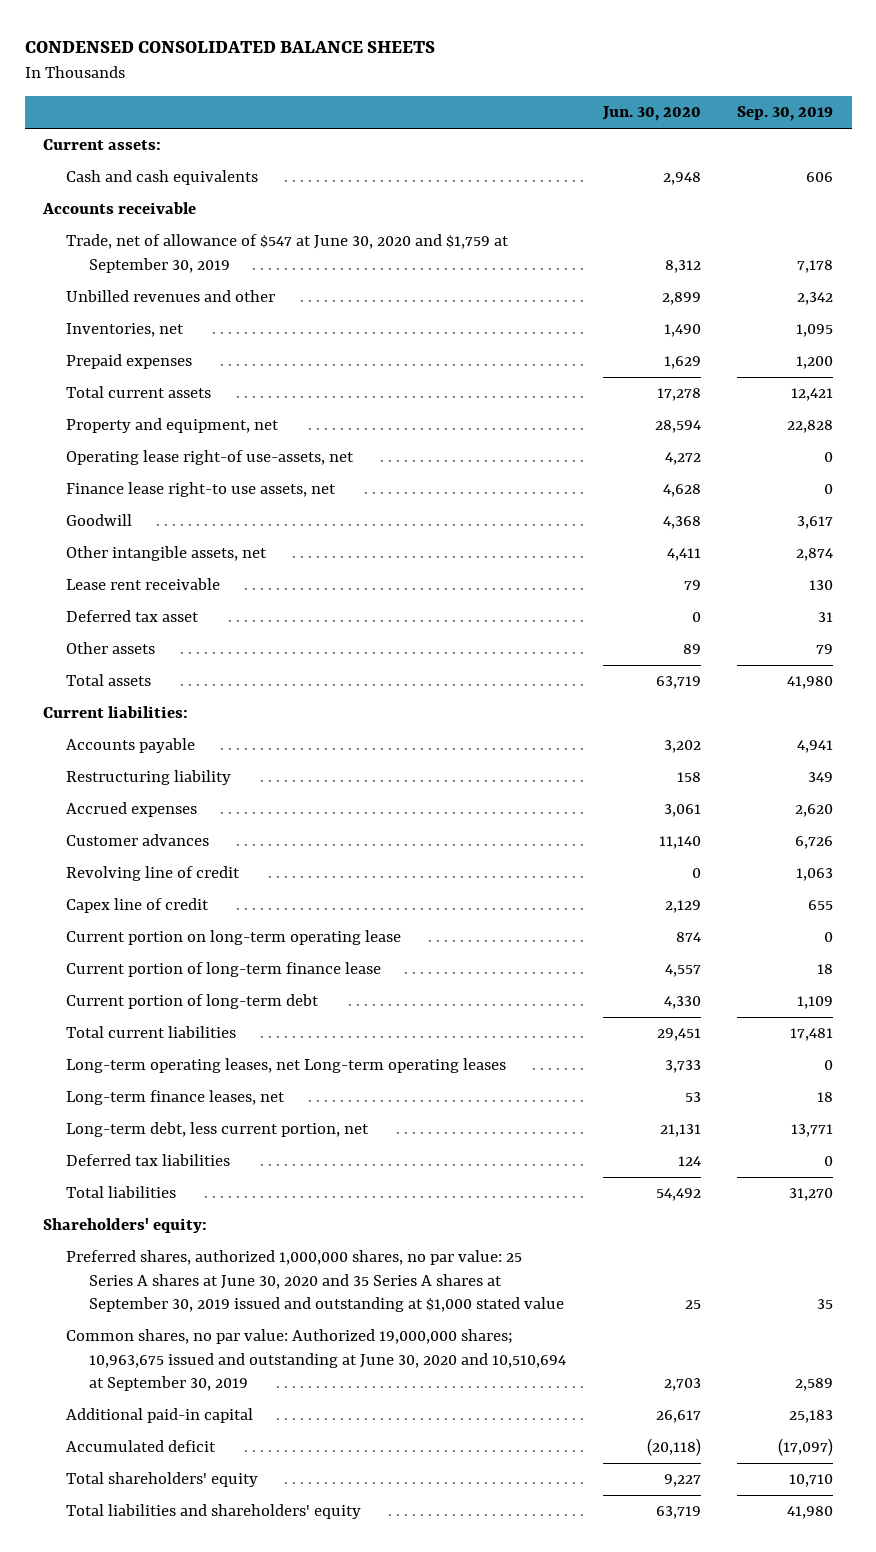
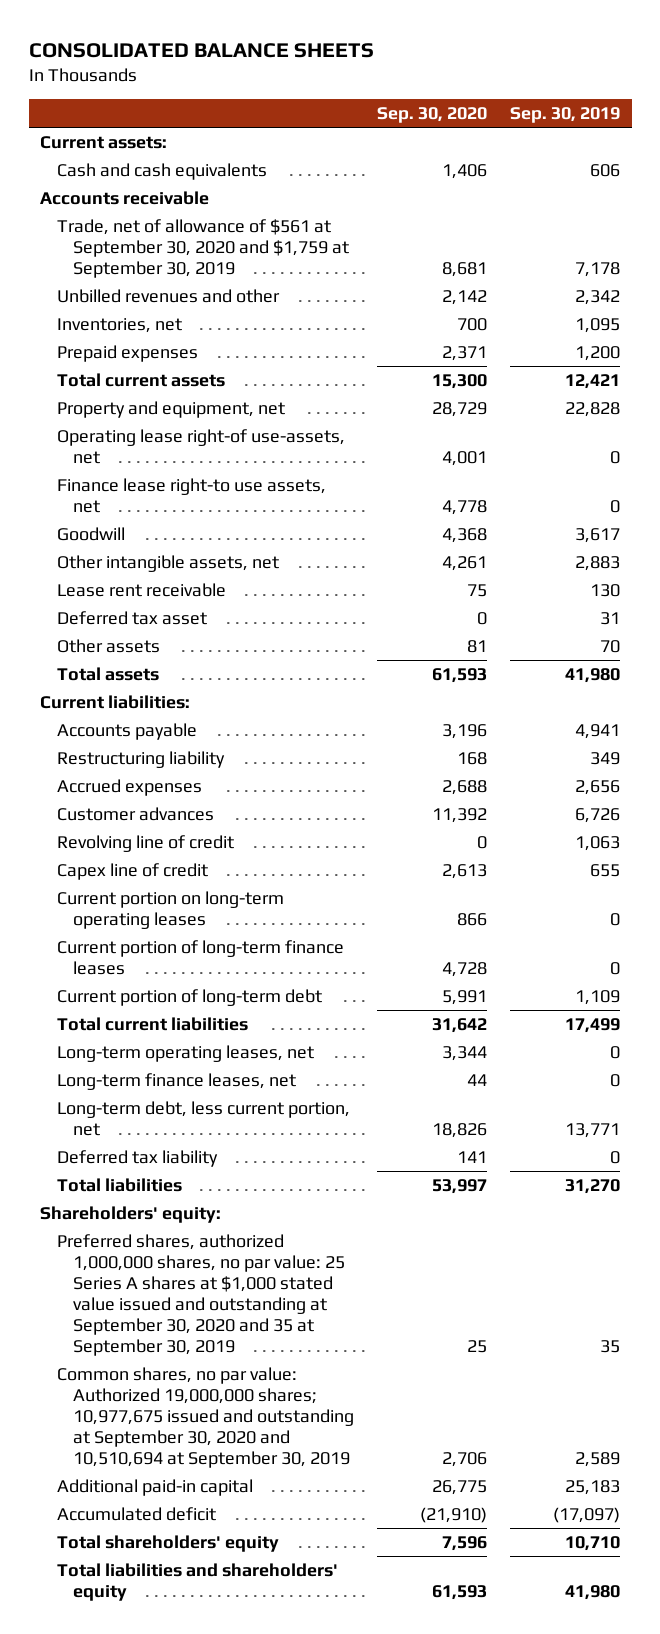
[24,40,435,53] CONDENSED CONSOLIDATED BALANCE SHEETS -> [28,42,374,58] CONSOLIDATED BALANCE SHEETS
[601,106,701,122] Jun. 30, 2020 -> none
none -> [377,107,488,124] Sep. 30, 2020
[65,234,509,273] Trade, net of allowance of $547 at June 30, 2020 and $1,759 at September 30, 2019 -> [56,218,350,278] Trade, net of allowance of $561 at September 30, 2020 and $1,759 at September 30, 2019
[796,548,834,562] 2,874 -> [575,555,621,571] 2,883
[816,644,834,655] 79 -> [600,639,621,653] 70
[795,804,834,818] 2,620 -> [575,779,621,795] 2,656
[65,930,401,946] Current portion on long-term operating lease -> [56,890,284,929] Current portion on long-term operating leases
[65,962,381,978] Current portion of long-term finance lease -> [56,939,344,975] Current portion of long-term finance leases
[817,964,834,975] 18 -> [610,961,621,975] 0
[790,1028,834,1042] 17,481 -> [565,1017,621,1033] 17,499
[65,1058,506,1074] Long-term operating leases, net Long-term operating leases -> [56,1044,314,1062] Long-term operating leases, net
[817,1092,834,1103] 18 -> [610,1073,621,1087] 0
[65,1154,230,1167] Deferred tax liabilities -> [56,1149,218,1167] Deferred tax liability
[65,1250,564,1313] Preferred shares, authorized 1,000,000 shares, no par value: 25 Series A shares at June 30, 2020 and 35 Series A shares at September 30, 2019 issued and outstanding at $1,000 stated value -> [56,1233,346,1356] Preferred shares, authorized 1,000,000 shares, no par value: 25 Series A shares at $1,000 stated value issued and outstanding at September 30, 2020 and 35 at September 30, 2019
[65,1329,566,1392] Common shares, no par value: Authorized 19,000,000 shares; 10,963,675 issued and outstanding at June 30, 2020 and 10,510,694 at September 30, 2019 -> [56,1366,355,1468] Common shares, no par value: Authorized 19,000,000 shares; 10,977,675 issued and outstanding at September 30, 2020 and 10,510,694 at September 30, 2019

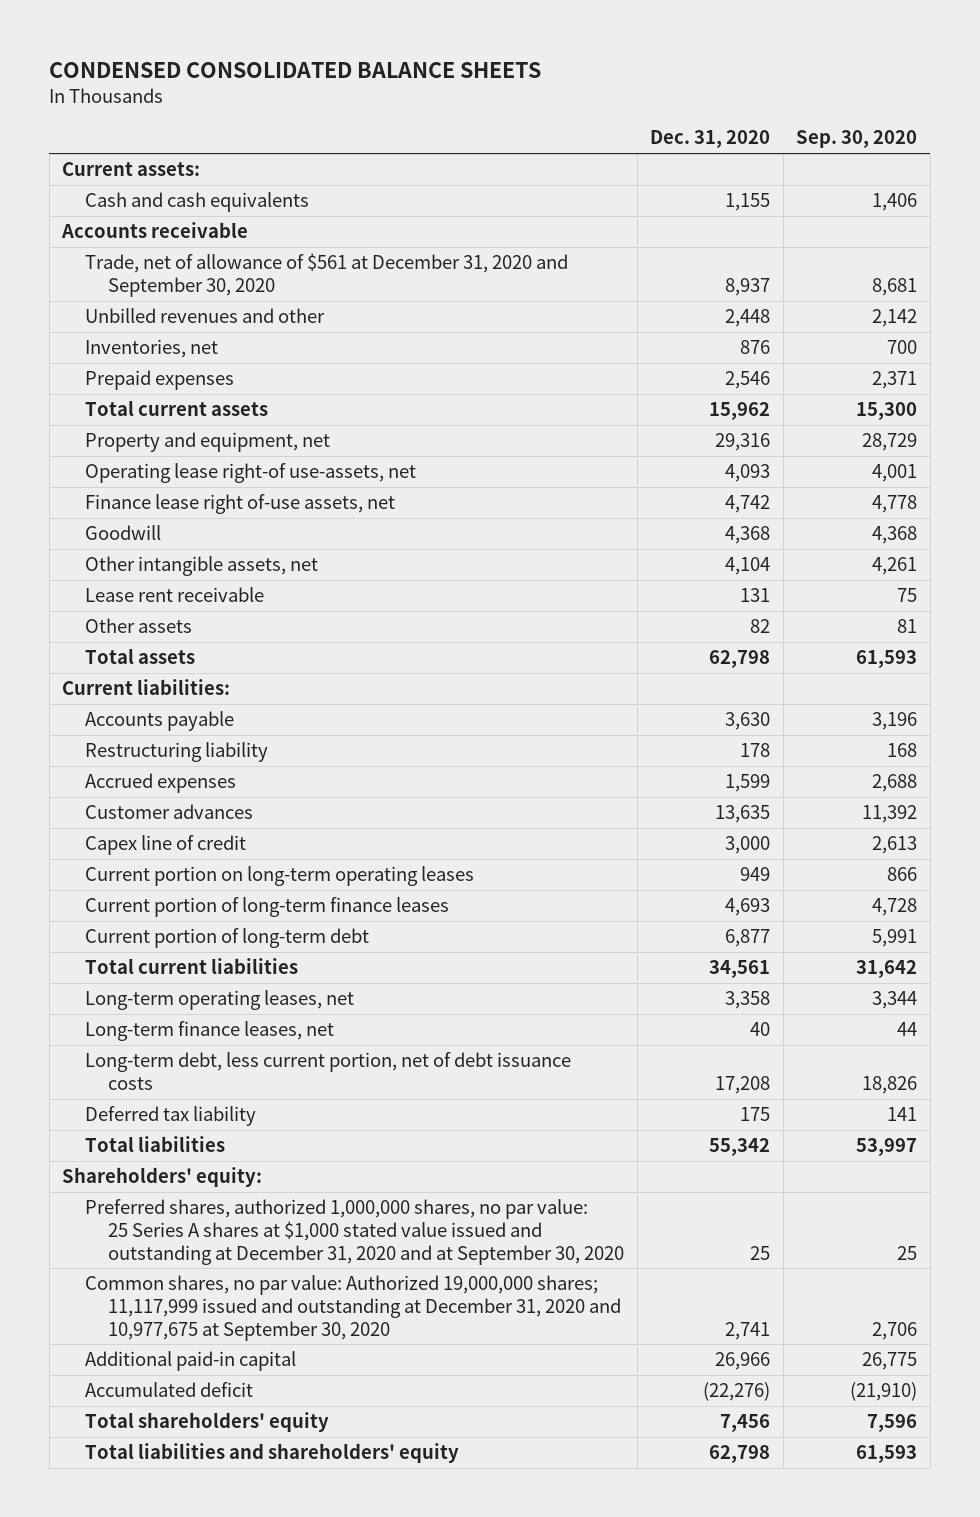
[28,42,374,58] CONSOLIDATED BALANCE SHEETS -> [49,62,542,79] CONDENSED CONSOLIDATED BALANCE SHEETS
[510,107,621,124] Sep. 30, 2019 -> none
none -> [650,130,771,149] Dec. 31, 2020
[56,218,350,278] Trade, net of allowance of $561 at September 30, 2020 and $1,759 at September 30, 2019 -> [85,253,569,298] Trade, net of allowance of $561 at December 31, 2020 and September 30, 2020
[56,477,326,513] Finance lease right-to use assets, net -> [85,494,396,515] Finance lease right of-use assets, net
[56,610,207,625] Deferred tax asset -> none
[56,834,234,852] Revolving line of credit -> none
[56,1100,350,1136] Long-term debt, less current portion, net -> [85,1052,572,1091] Long-term debt, less current portion, net of debt issuance costs
[56,1233,346,1356] Preferred shares, authorized 1,000,000 shares, no par value: 25 Series A shares at $1,000 stated value issued and outstanding at September 30, 2020 and 35 at September 30, 2019 -> [85,1199,625,1265] Preferred shares, authorized 1,000,000 shares, no par value: 25 Series A shares at $1,000 stated value issued and outstanding at December 31, 2020 and at September 30, 2020
[56,1366,355,1468] Common shares, no par value: Authorized 19,000,000 shares; 10,977,675 issued and outstanding at September 30, 2020 and 10,510,694 at September 30, 2019 -> [85,1275,622,1341] Common shares, no par value: Authorized 19,000,000 shares; 11,117,999 issued and outstanding at December 31, 2020 and 10,977,675 at September 30, 2020

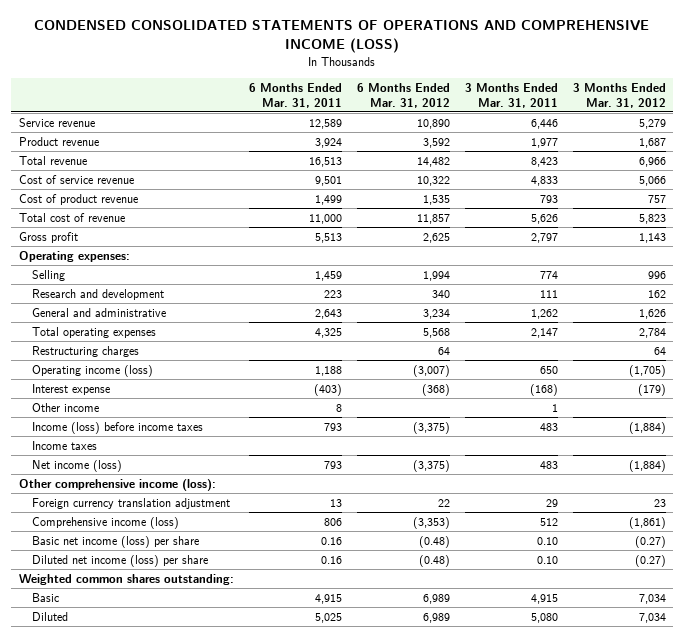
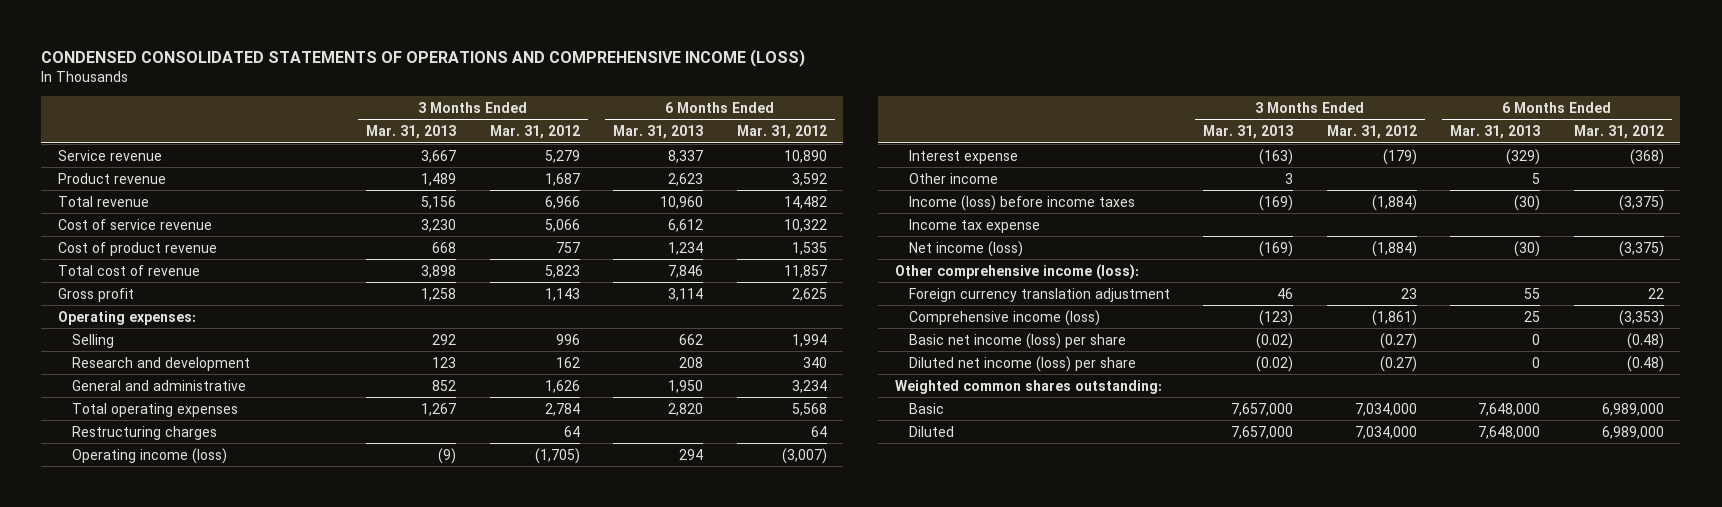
[248,82,342,108] 6 Months Ended Mar. 31, 2011 -> none
[464,82,558,108] 3 Months Ended Mar. 31, 2011 -> none
none -> [366,124,457,139] Mar. 31, 2013
none -> [613,124,704,139] Mar. 31, 2013
[32,440,98,450] Income taxes -> [908,218,1040,233] Income tax expense
[422,593,450,604] 6,989 -> [1601,402,1664,416] 6,989,000
[638,593,666,604] 7,034 -> [1354,402,1417,416] 7,034,000
[422,612,450,623] 6,989 -> [1601,425,1664,439] 6,989,000
[638,612,666,623] 7,034 -> [1354,425,1417,439] 7,034,000

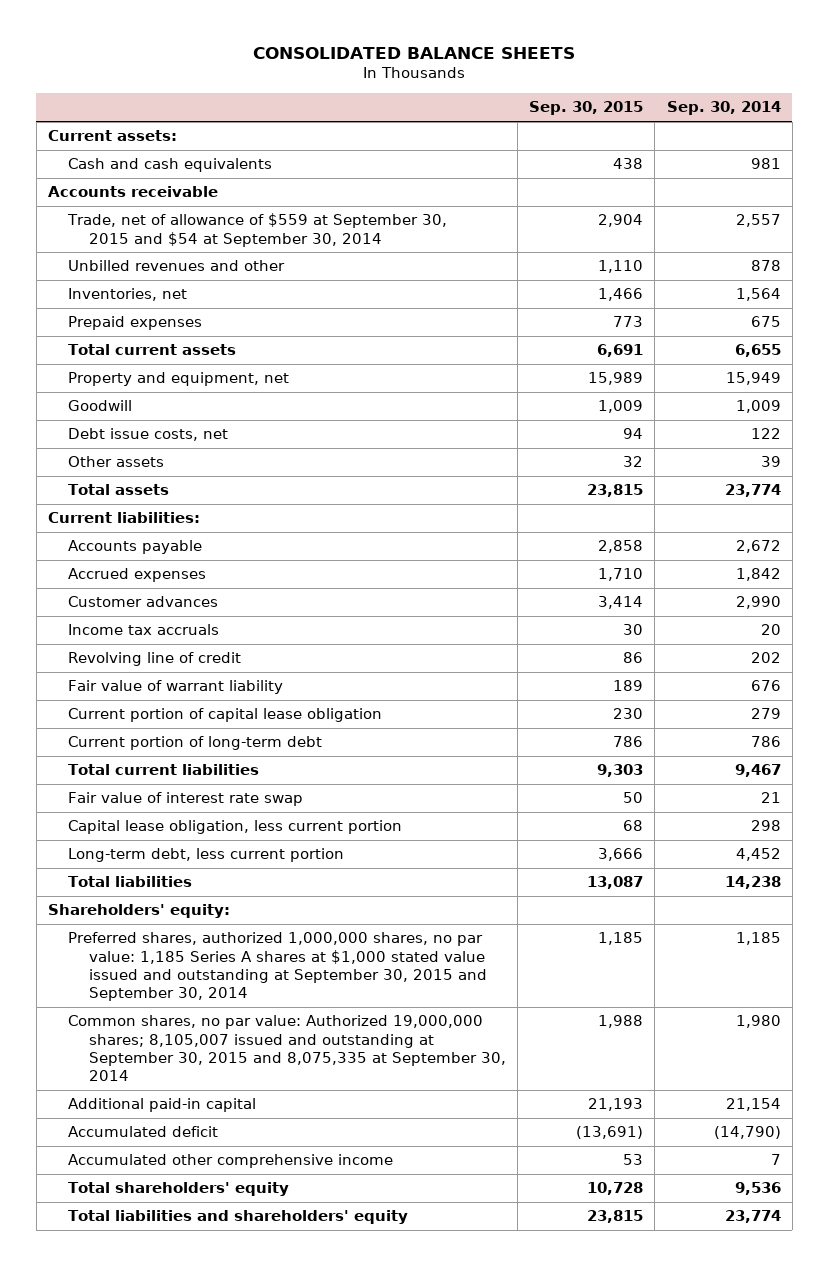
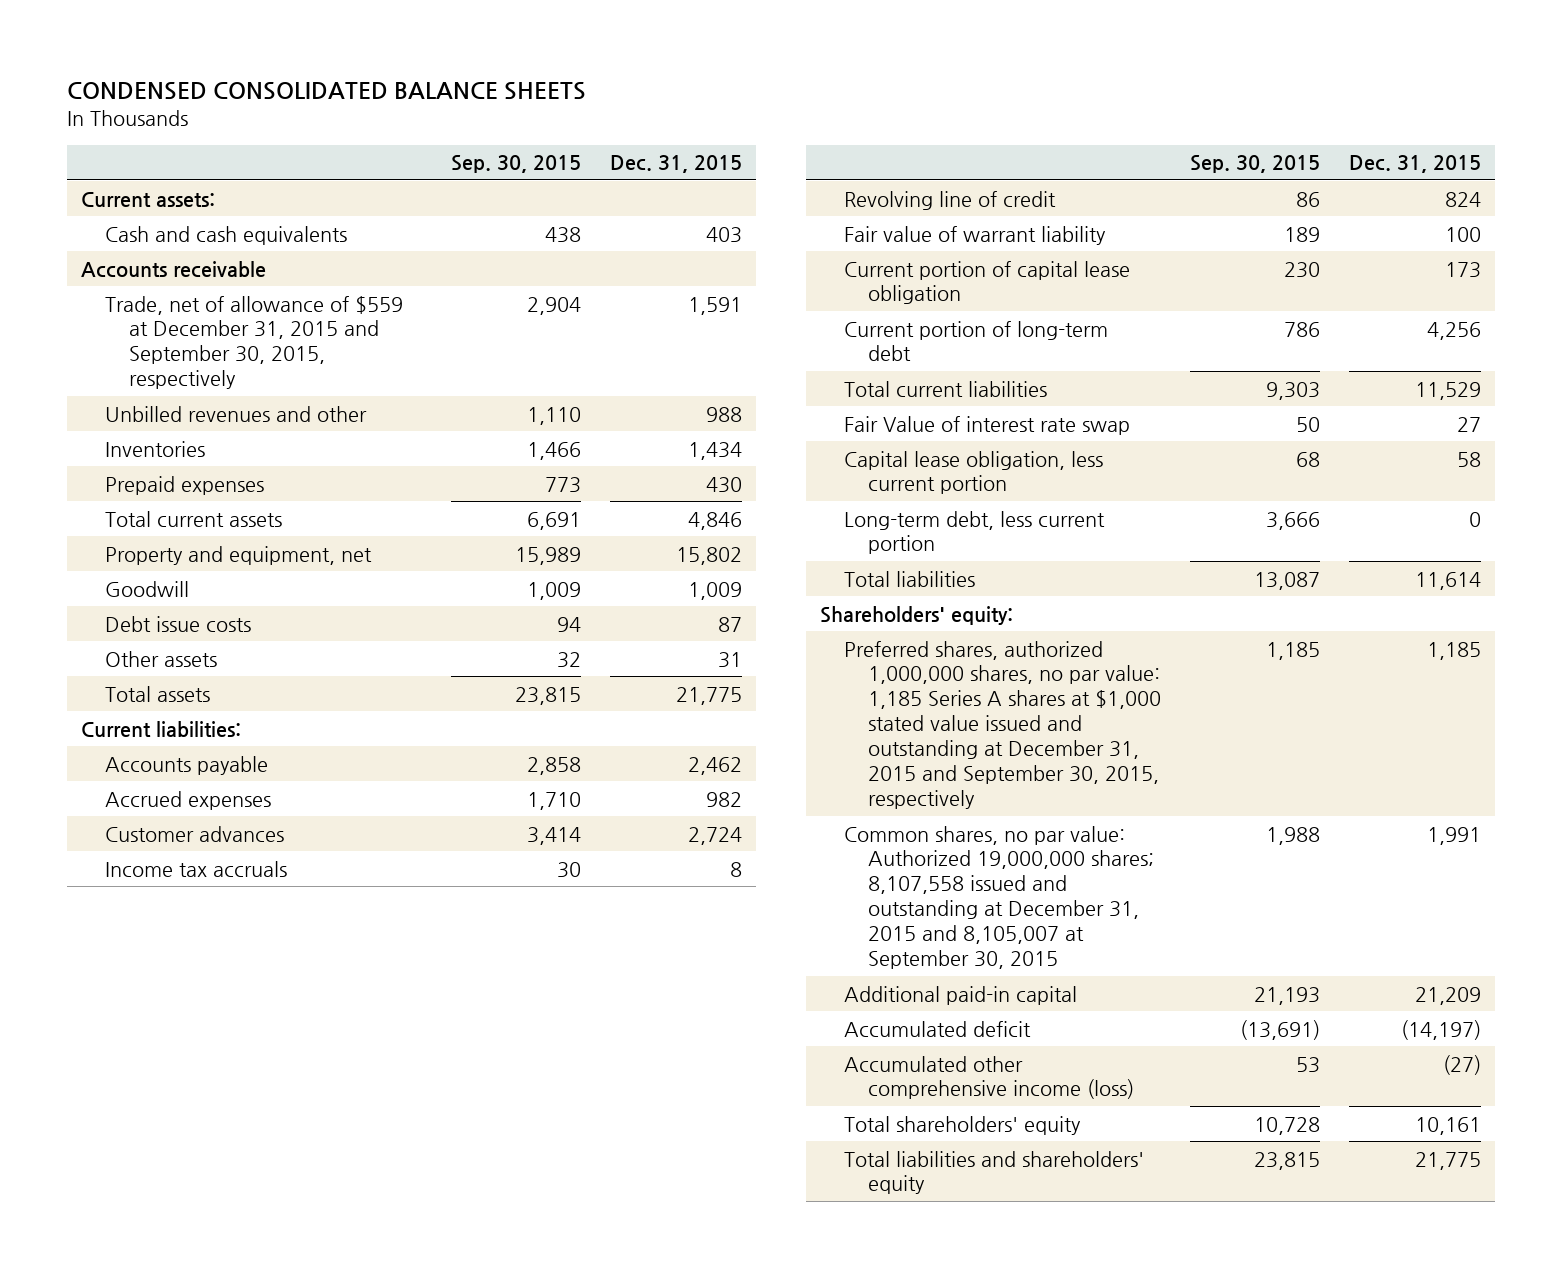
[253,46,576,59] CONSOLIDATED BALANCE SHEETS -> [67,81,587,100] CONDENSED CONSOLIDATED BALANCE SHEETS
[666,101,781,116] Sep. 30, 2014 -> none
none -> [609,155,742,174] Dec. 31, 2015
[67,213,448,247] Trade, net of allowance of $559 at September 30, 2015 and $54 at September 30, 2014 -> [105,295,404,390] Trade, net of allowance of $559 at December 31, 2015 and September 30, 2015, respectively
[68,288,188,302] Inventories, net -> [105,440,206,457] Inventories
[68,428,229,442] Debt issue costs, net -> [105,615,252,632] Debt issue costs
[68,792,304,807] Fair value of interest rate swap -> [844,415,1131,435] Fair Value of interest rate swap
[68,932,487,1001] Preferred shares, authorized 1,000,000 shares, no par value: 1,185 Series A shares at $1,000 stated value issued and outstanding at September 30, 2015 and September 30, 2014 -> [844,640,1161,809] Preferred shares, authorized 1,000,000 shares, no par value: 1,185 Series A shares at $1,000 stated value issued and outstanding at December 31, 2015 and September 30, 2015, respectively
[68,1015,506,1081] Common shares, no par value: Authorized 19,000,000 shares; 8,105,007 issued and outstanding at September 30, 2015 and 8,075,335 at September 30, 2014 -> [844,825,1154,970] Common shares, no par value: Authorized 19,000,000 shares; 8,107,558 issued and outstanding at December 31, 2015 and 8,105,007 at September 30, 2015
[68,1154,394,1169] Accumulated other comprehensive income -> [844,1055,1134,1100] Accumulated other comprehensive income (loss)

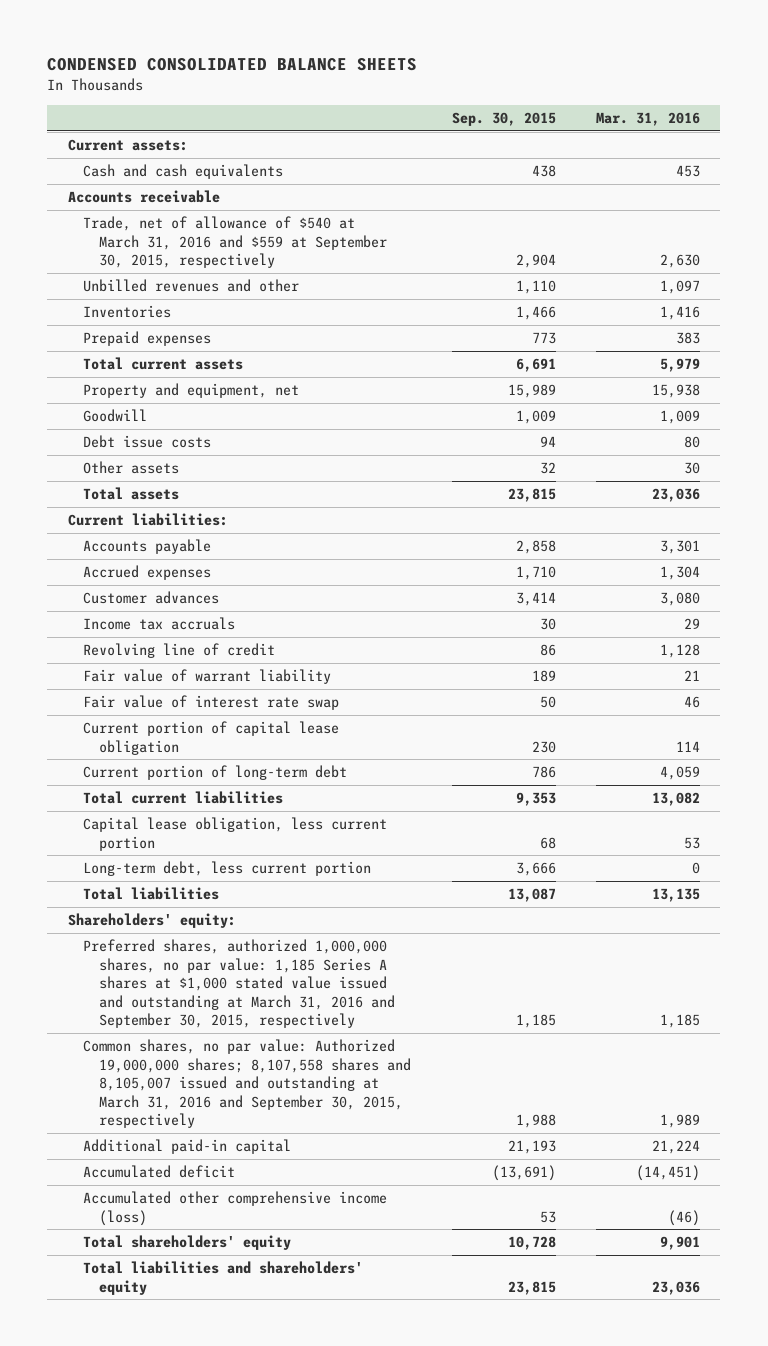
[609,155,742,174] Dec. 31, 2015 -> none
none -> [596,111,701,126] Mar. 31, 2016
[105,295,404,390] Trade, net of allowance of $559 at December 31, 2015 and September 30, 2015, respectively -> [83,216,387,269] Trade, net of allowance of $540 at March 31, 2016 and $559 at September 30, 2015, respectively
none -> [83,695,340,711] Fair value of interest rate swap
[844,415,1131,435] Fair Value of interest rate swap -> none
[1265,381,1320,400] 9,303 -> [515,792,556,807] 9,353
[844,640,1161,809] Preferred shares, authorized 1,000,000 shares, no par value: 1,185 Series A shares at $1,000 stated value issued and outstanding at December 31, 2015 and September 30, 2015, respectively -> [83,939,395,1029] Preferred shares, authorized 1,000,000 shares, no par value: 1,185 Series A shares at $1,000 stated value issued and outstanding at March 31, 2016 and September 30, 2015, respectively
[844,825,1154,970] Common shares, no par value: Authorized 19,000,000 shares; 8,107,558 issued and outstanding at December 31, 2015 and 8,105,007 at September 30, 2015 -> [83,1039,411,1129] Common shares, no par value: Authorized 19,000,000 shares; 8,107,558 shares and 8,105,007 issued and outstanding at March 31, 2016 and September 30, 2015, respectively

